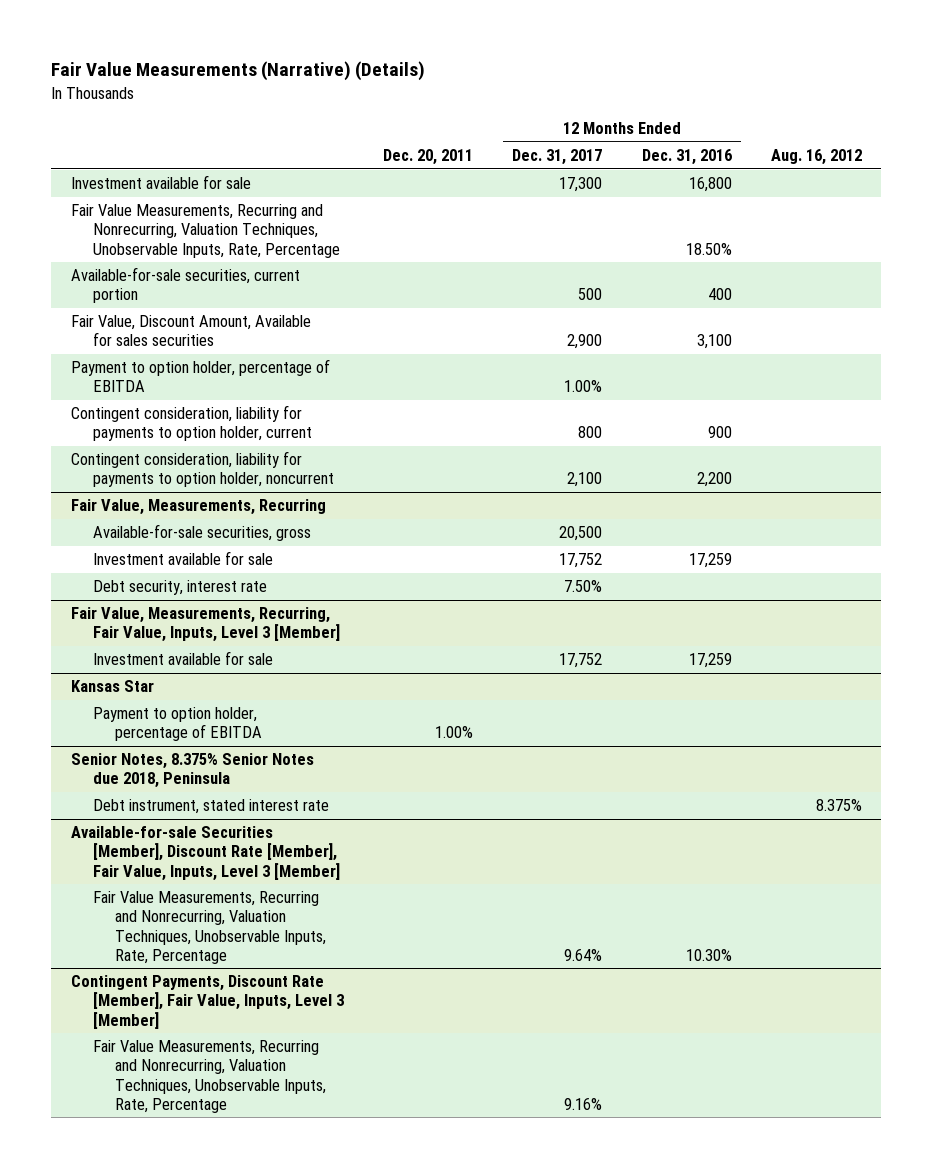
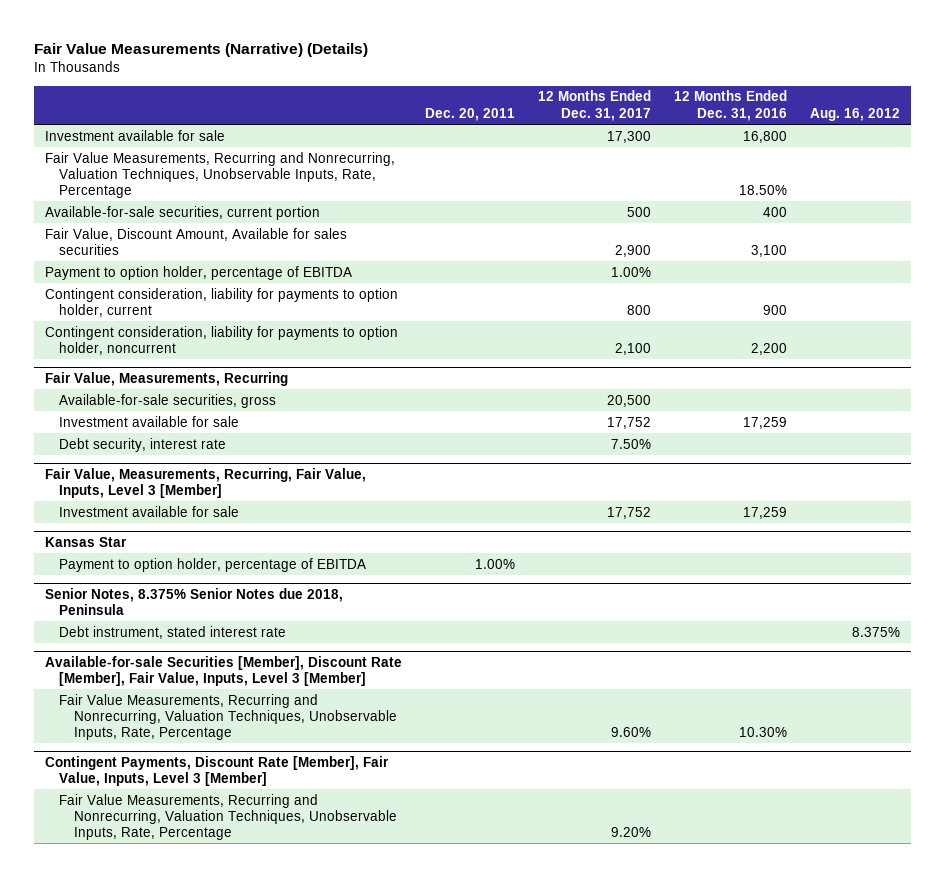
[564,948,603,961] 9.64% -> [610,727,651,738] 9.60%
[564,1097,603,1110] 9.16% -> [610,827,651,838] 9.20%

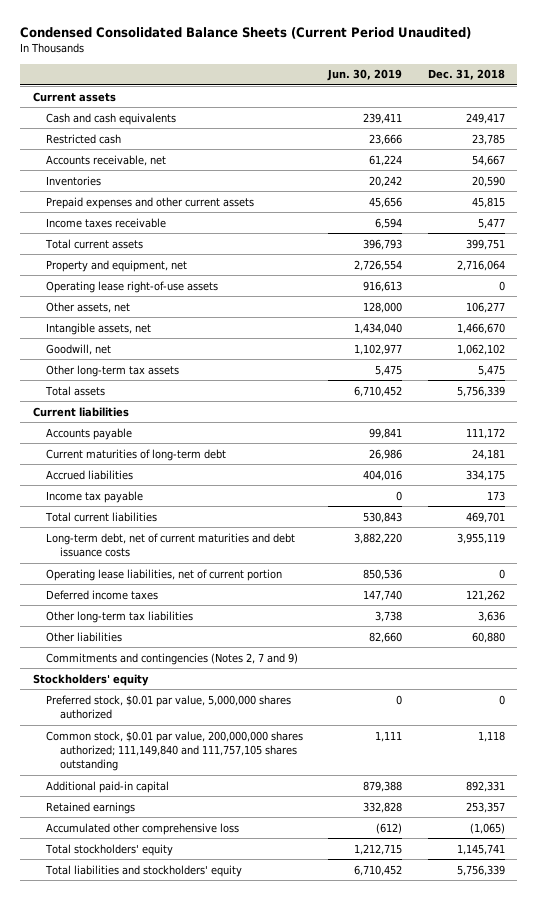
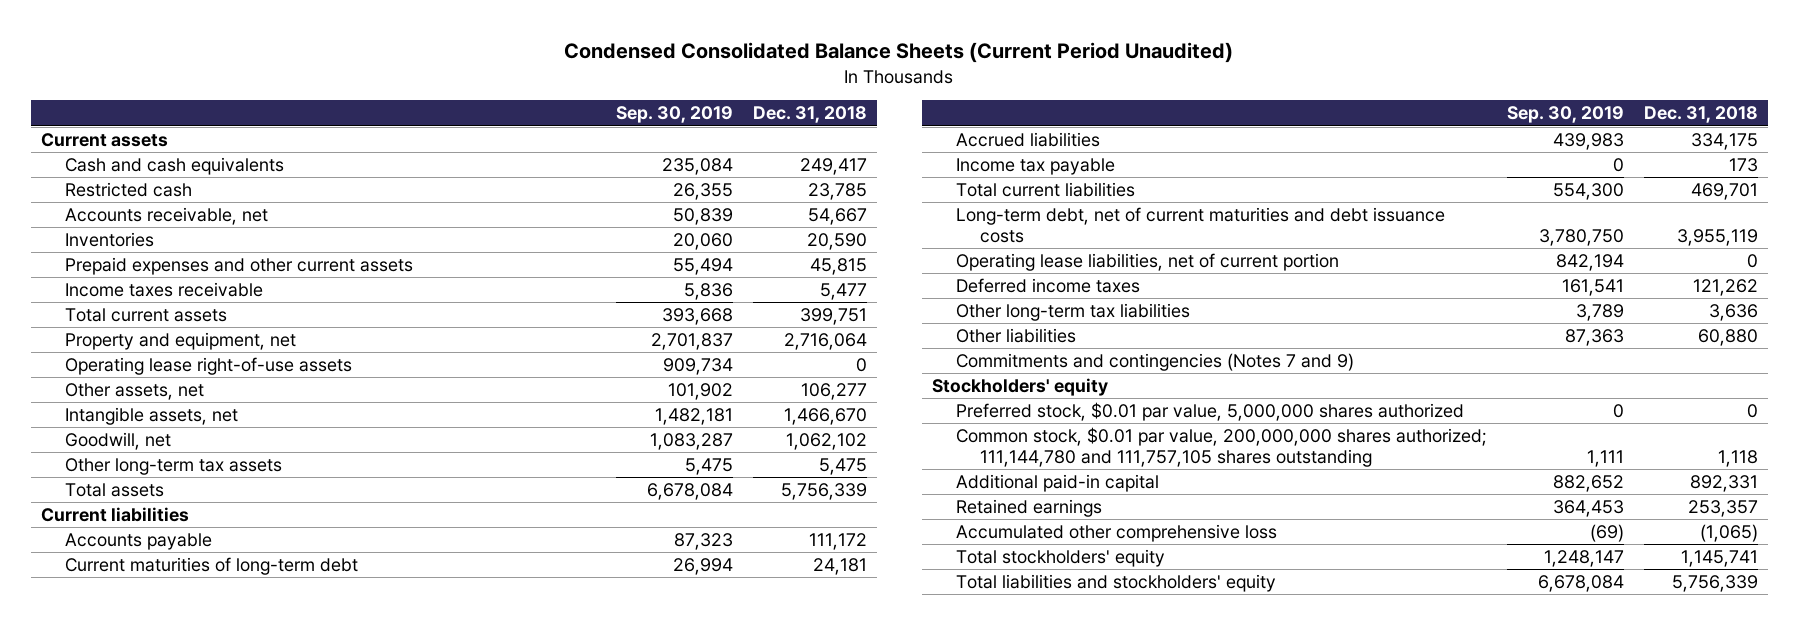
[327,69,403,82] Jun. 30, 2019 -> none
none -> [615,106,733,124] Sep. 30, 2019
[46,652,299,665] Commitments and contingencies (Notes 2, 7 and 9) -> [955,352,1354,371] Commitments and contingencies (Notes 7 and 9)
[46,730,304,772] Common stock, $0.01 par value, 200,000,000 shares authorized; 111,149,840 and 111,757,105 shares outstanding -> [955,426,1487,467] Common stock, $0.01 par value, 200,000,000 shares authorized; 111,144,780 and 111,757,105 shares outstanding

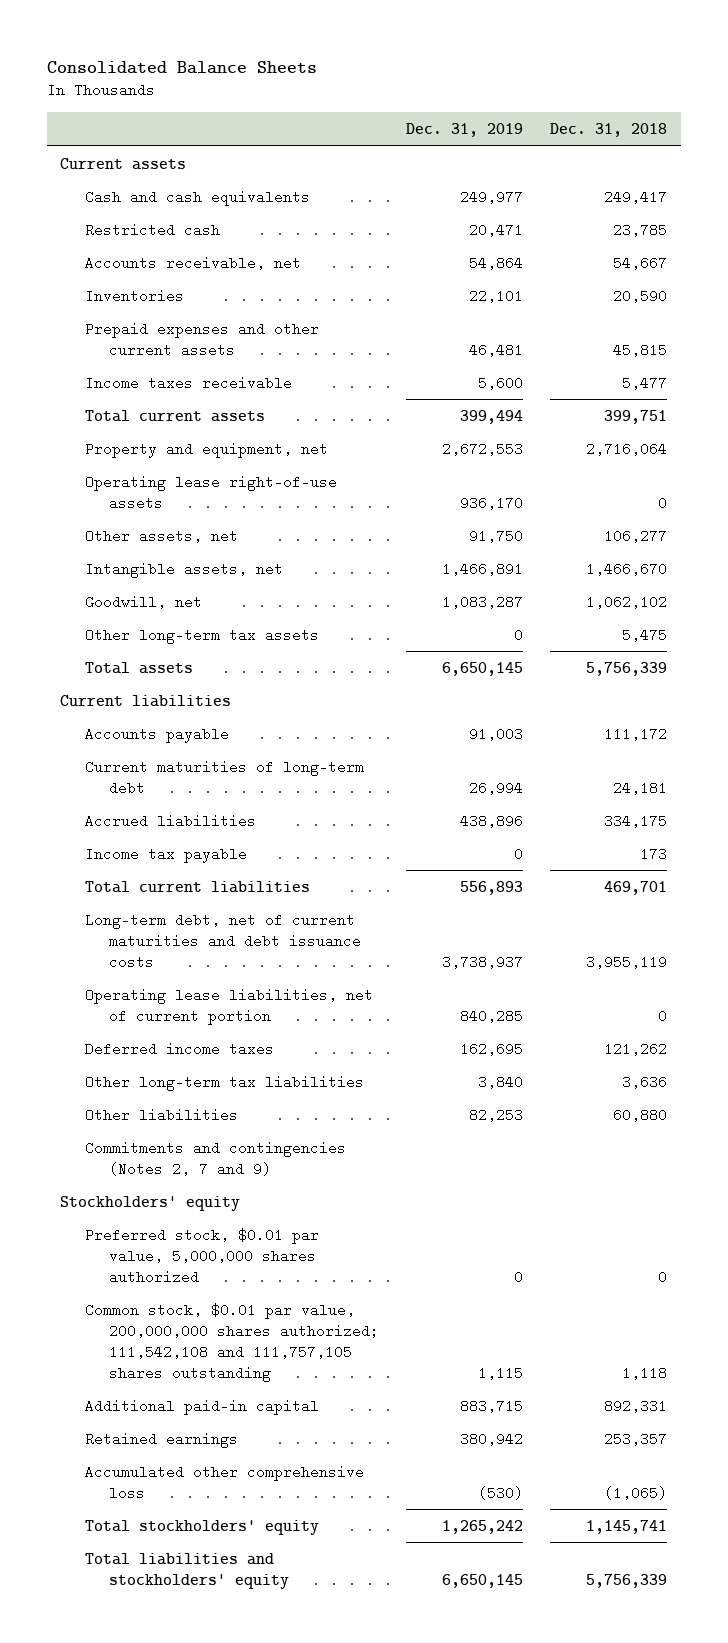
[564,42,1234,64] Condensed Consolidated Balance Sheets (Current Period Unaudited) -> [46,60,317,74] Consolidated Balance Sheets
[615,106,733,124] Sep. 30, 2019 -> none
none -> [406,122,524,137] Dec. 31, 2019
[955,352,1354,371] Commitments and contingencies (Notes 7 and 9) -> [84,1140,346,1176] Commitments and contingencies (Notes 2, 7 and 9)
[955,426,1487,467] Common stock, $0.01 par value, 200,000,000 shares authorized; 111,144,780 and 111,757,105 shares outstanding -> [84,1302,379,1382] Common stock, $0.01 par value, 200,000,000 shares authorized; 111,542,108 and 111,757,105 shares outstanding

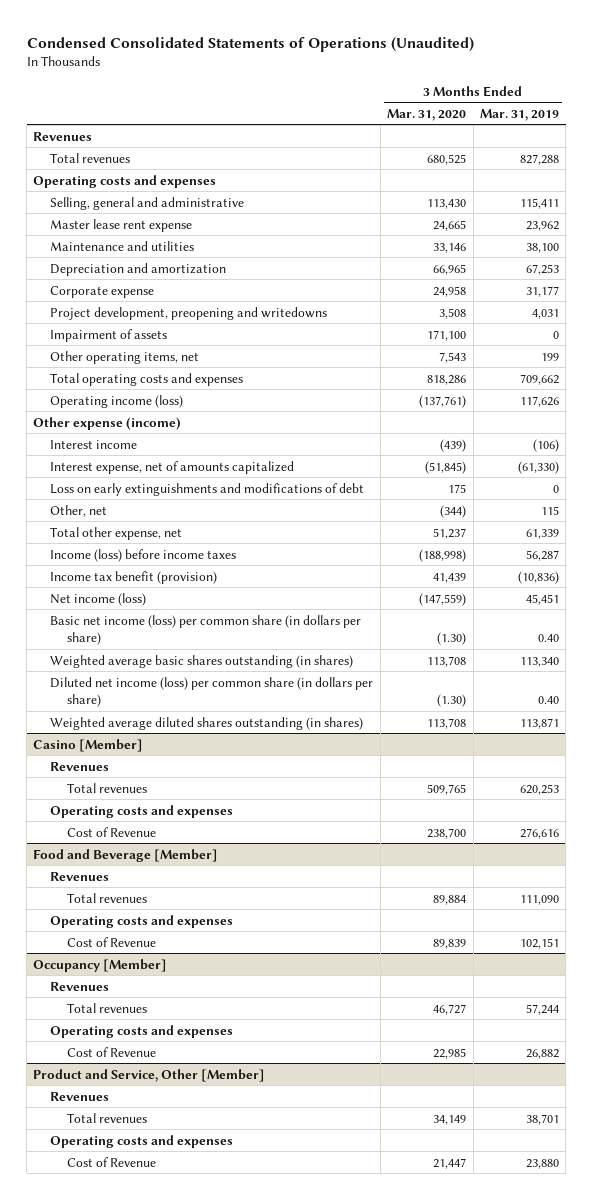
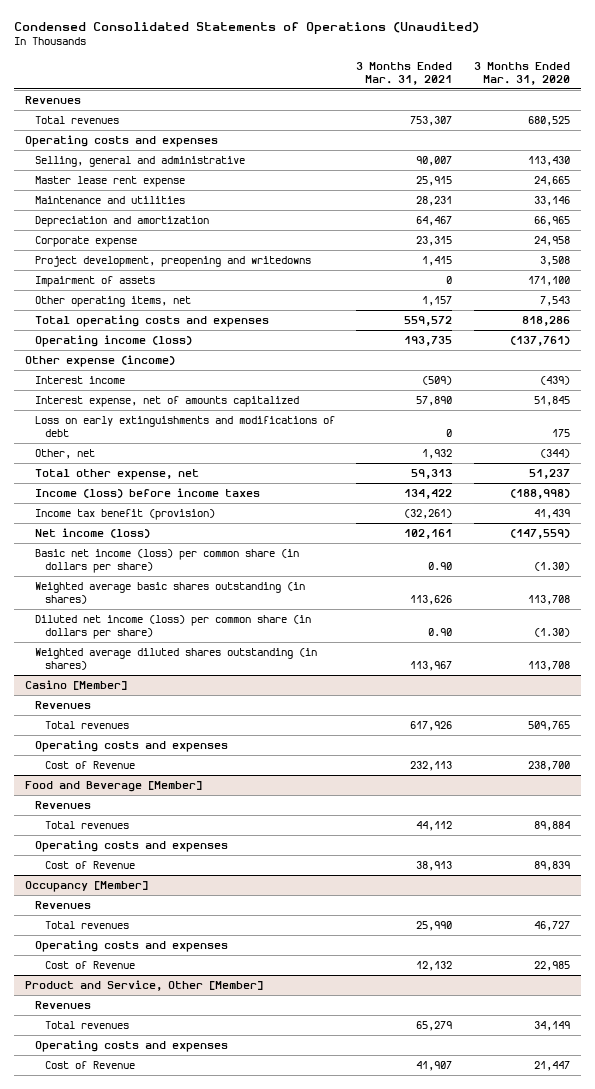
[479,108,559,121] Mar. 31, 2019 -> none
none -> [356,61,453,85] 3 Months Ended Mar. 31, 2021
[425,460,467,474] (51,845) -> [533,395,570,406] 51,845

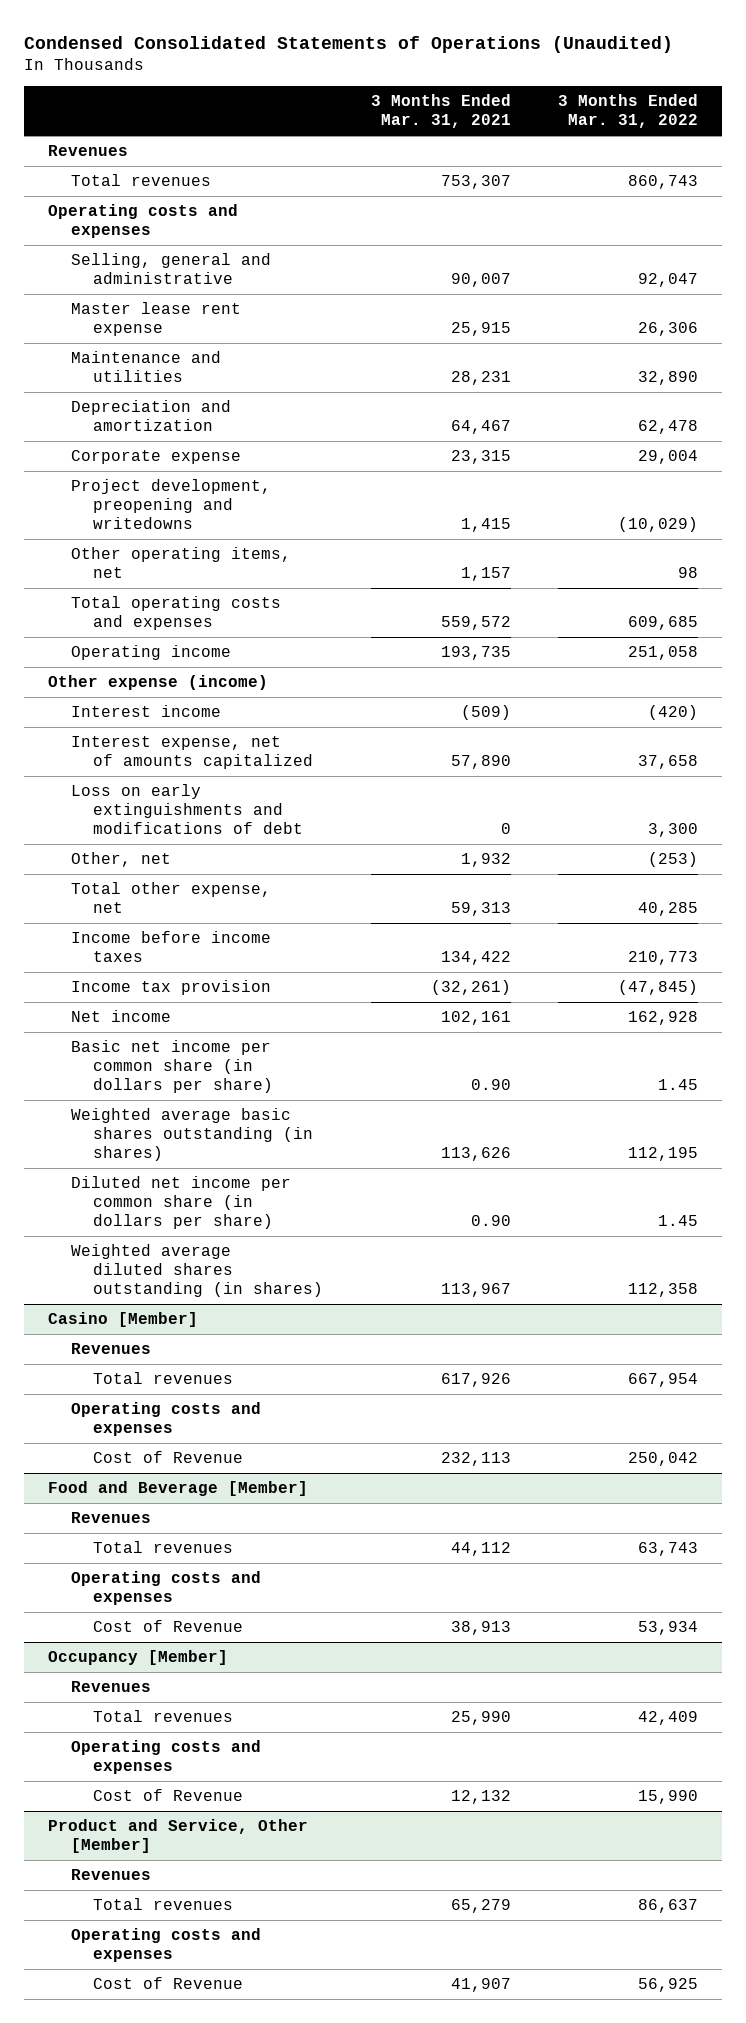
[473,61,570,85] 3 Months Ended Mar. 31, 2020 -> none
none -> [558,94,699,129] 3 Months Ended Mar. 31, 2022
[34,275,155,287] Impairment of assets -> none
[34,334,192,347] Operating income (loss) -> [70,645,231,661] Operating income
[34,487,260,498] Income (loss) before income taxes -> [70,931,271,963] Income before income taxes
[34,508,215,520] Income tax benefit (provision) -> [70,980,271,996] Income tax provision
[34,527,150,538] Net income (loss) -> [70,1010,171,1023] Net income
[34,548,299,574] Basic net income (loss) per common share (in dollars per share) -> [70,1040,274,1094] Basic net income per common share (in dollars per share)
[34,614,311,640] Diluted net income (loss) per common share (in dollars per share) -> [70,1176,291,1230] Diluted net income per common share (in dollars per share)

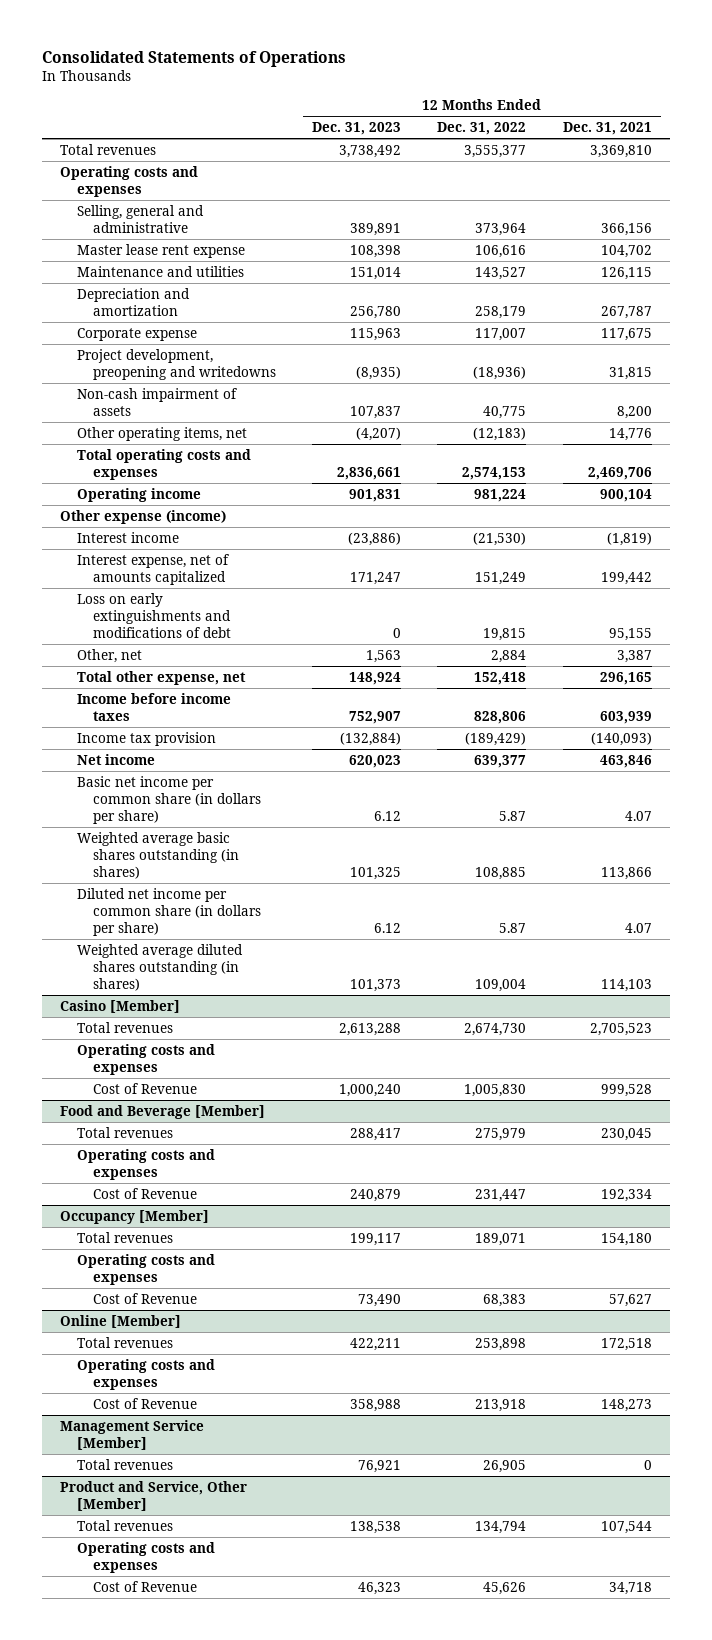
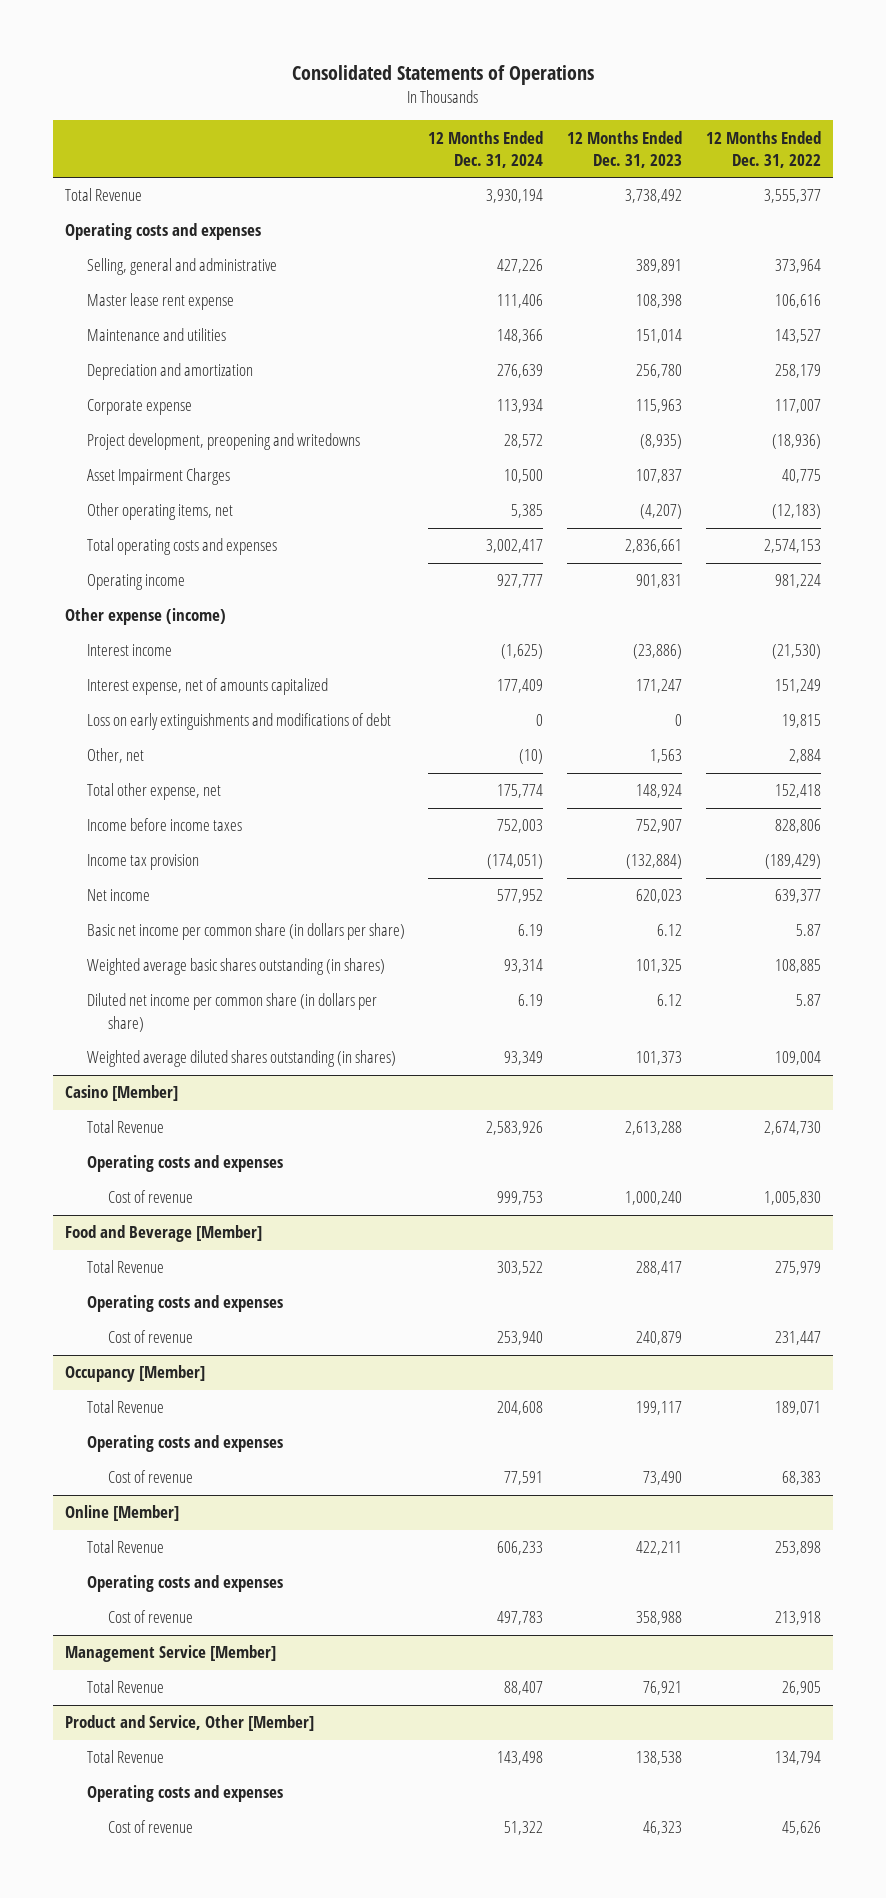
[562,122,652,136] Dec. 31, 2021 -> none
none -> [428,130,544,169] 12 Months Ended Dec. 31, 2024
[60,143,157,155] Total revenues -> [65,188,143,202] Total Revenue
[76,387,237,416] Non-cash impairment of assets -> [86,468,230,486] Asset Impairment Charges
[76,1021,173,1033] Total revenues -> [86,1120,164,1134] Total Revenue
[92,1082,197,1094] Cost of Revenue -> [107,1190,193,1204] Cost of revenue
[76,1126,173,1138] Total revenues -> [86,1260,164,1274] Total Revenue
[92,1187,197,1199] Cost of Revenue -> [107,1330,193,1344] Cost of revenue
[76,1231,173,1243] Total revenues -> [86,1400,164,1414] Total Revenue
[92,1292,197,1304] Cost of Revenue -> [107,1470,193,1484] Cost of revenue
[76,1336,173,1348] Total revenues -> [86,1540,164,1554] Total Revenue
[92,1397,197,1409] Cost of Revenue -> [107,1610,193,1624] Cost of revenue
[76,1458,173,1470] Total revenues -> [86,1680,164,1694] Total Revenue
[76,1519,173,1531] Total revenues -> [86,1750,164,1764] Total Revenue
[92,1580,197,1592] Cost of Revenue -> [107,1820,193,1834] Cost of revenue

